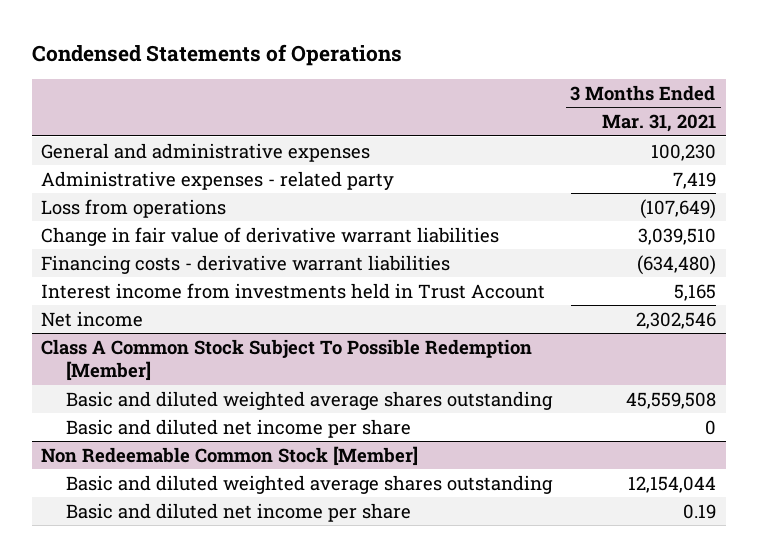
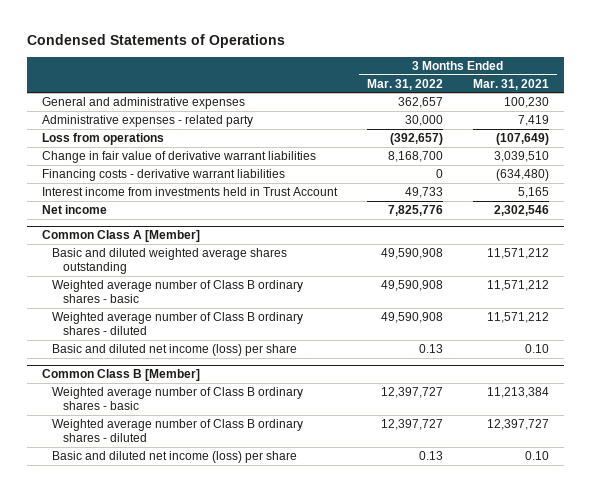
none -> [366,78,443,90] Mar. 31, 2022
[41,338,533,382] Class A Common Stock Subject To Possible Redemption [Member] -> none
[41,445,419,466] Non Redeemable Common Stock [Member] -> none
[65,474,553,494] Basic and diluted weighted average shares outstanding -> none
none -> [41,229,200,242] Common Class A [Member]
[625,391,716,409] 45,559,508 -> [487,247,550,259] 11,571,212
none -> [52,279,304,303] Weighted average number of Class B ordinary shares - basic
none -> [52,311,304,335] Weighted average number of Class B ordinary shares - diluted
[65,418,411,438] Basic and diluted net income per share -> [52,343,298,356] Basic and diluted net income (loss) per share
[704,419,716,435] 0 -> [525,343,550,353] 0.10
none -> [41,368,200,381] Common Class B [Member]
none -> [52,386,304,410] Weighted average number of Class B ordinary shares - basic
none -> [52,418,304,442] Weighted average number of Class B ordinary shares - diluted
[65,502,411,522] Basic and diluted net income per share -> [52,450,298,463] Basic and diluted net income (loss) per share
[682,503,716,519] 0.19 -> [525,450,550,460] 0.10

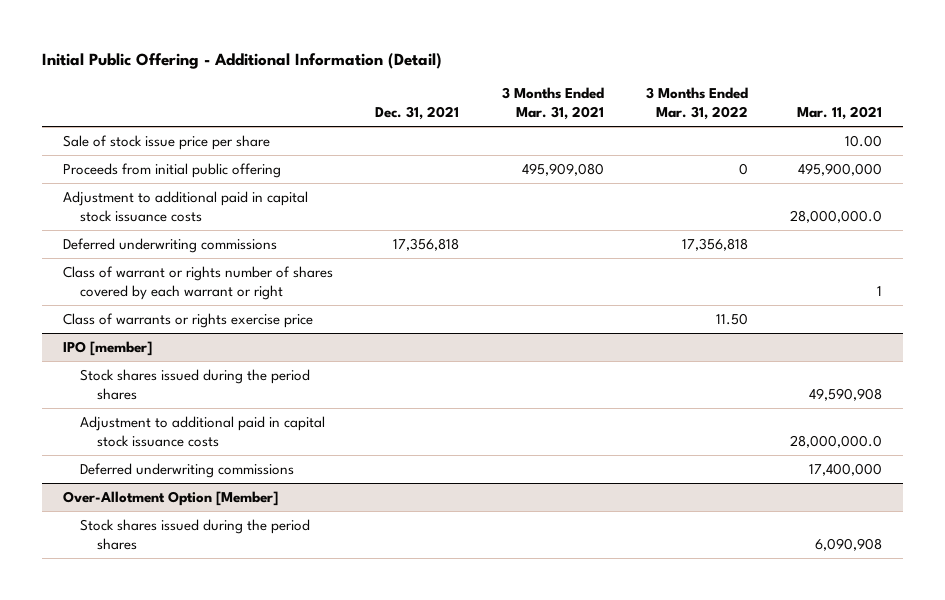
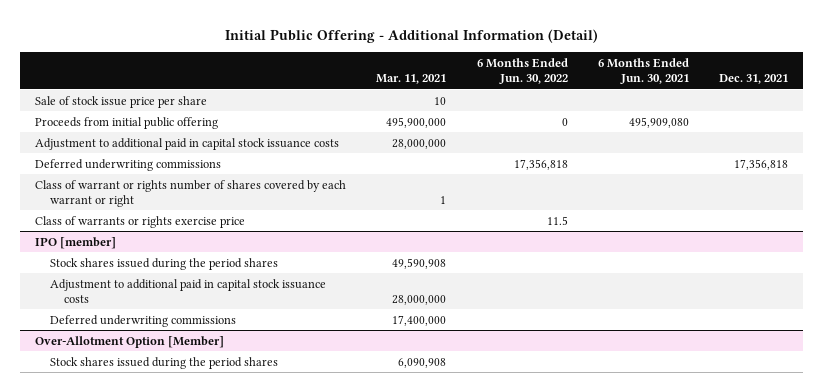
[501,87,604,121] 3 Months Ended Mar. 31, 2021 -> none
[645,87,748,121] 3 Months Ended Mar. 31, 2022 -> none
none -> [476,57,568,85] 6 Months Ended Jun. 30, 2022
none -> [597,57,689,85] 6 Months Ended Jun. 30, 2021
[845,134,883,147] 10.00 -> [434,96,447,105] 10
[790,209,883,223] 28,000,000.0 -> [392,138,447,149] 28,000,000
[790,434,883,448] 28,000,000.0 -> [392,294,447,305] 28,000,000

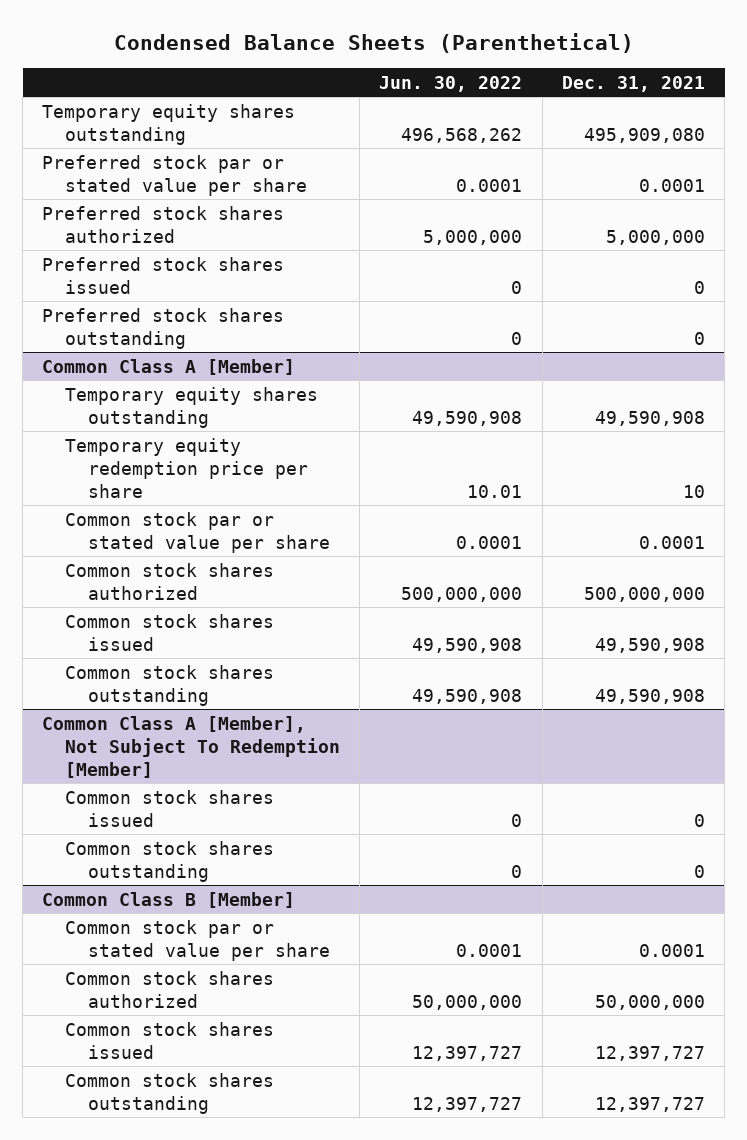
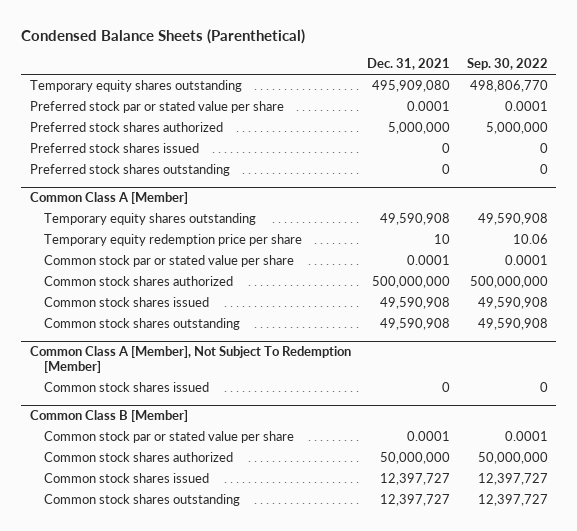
[379,75,523,92] Jun. 30, 2022 -> none
none -> [466,58,548,71] Sep. 30, 2022
[64,840,274,882] Common stock shares outstanding -> none

